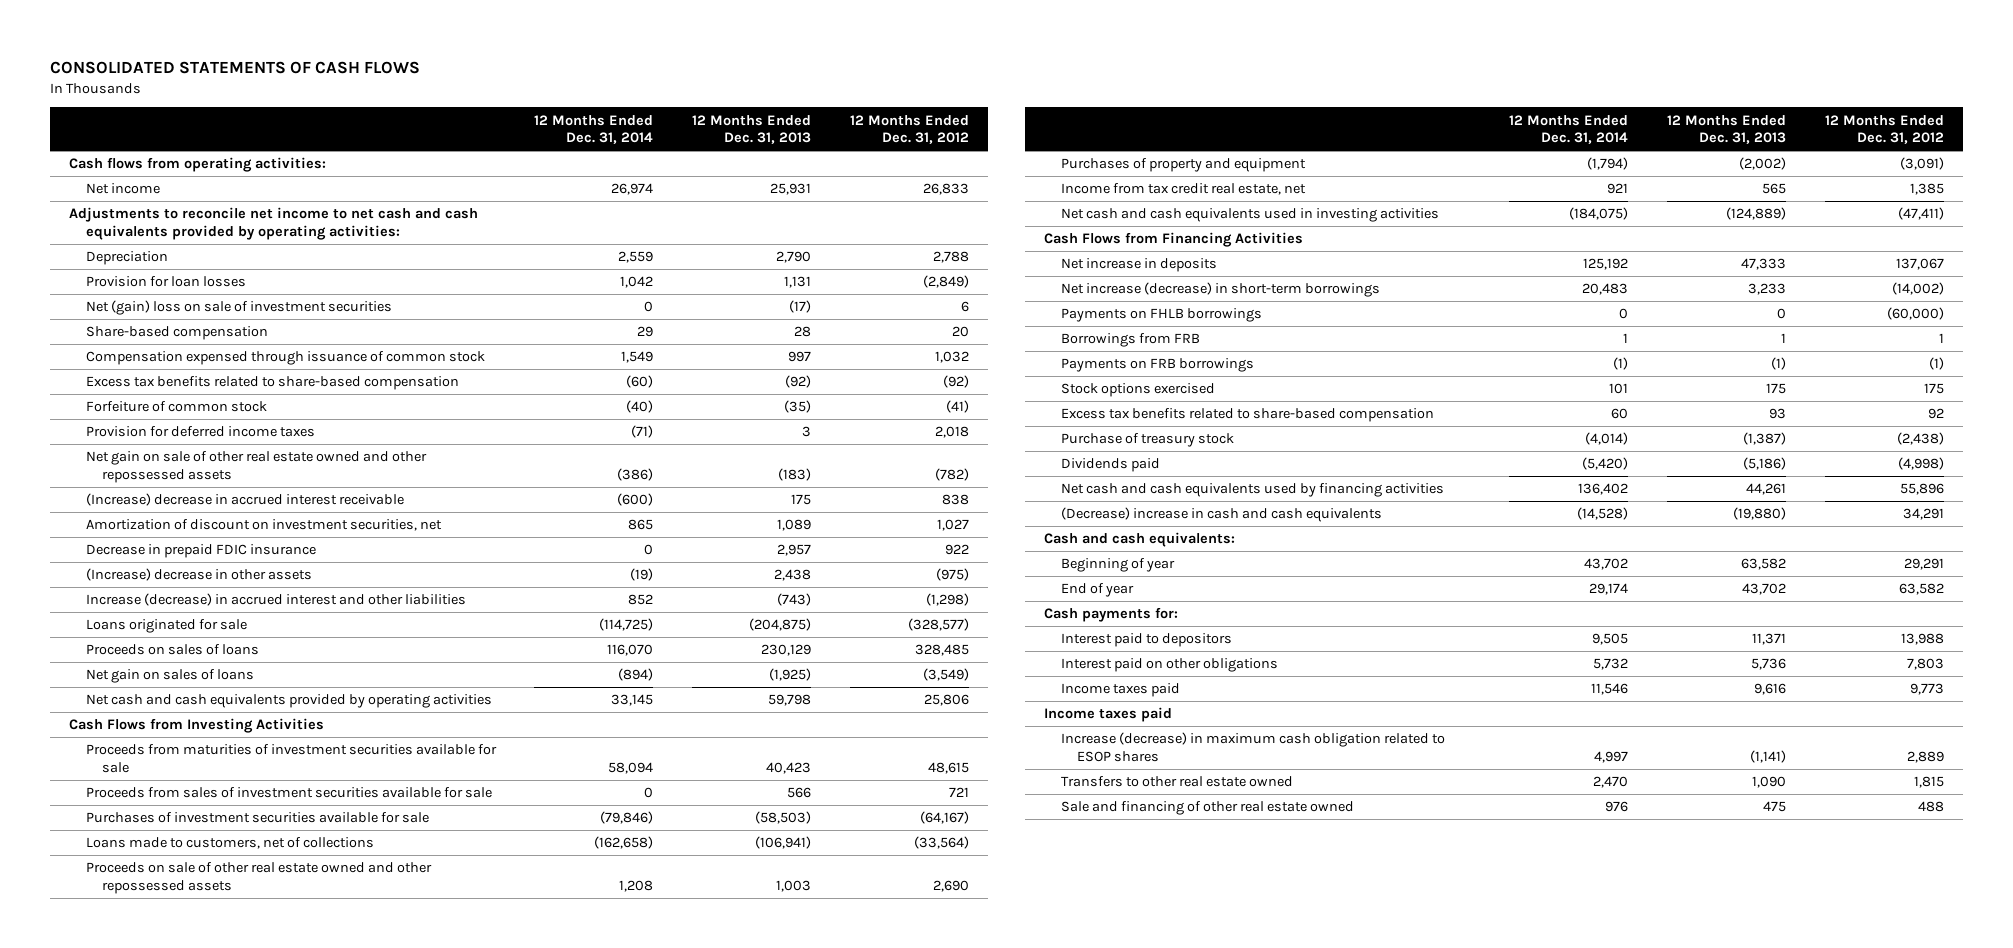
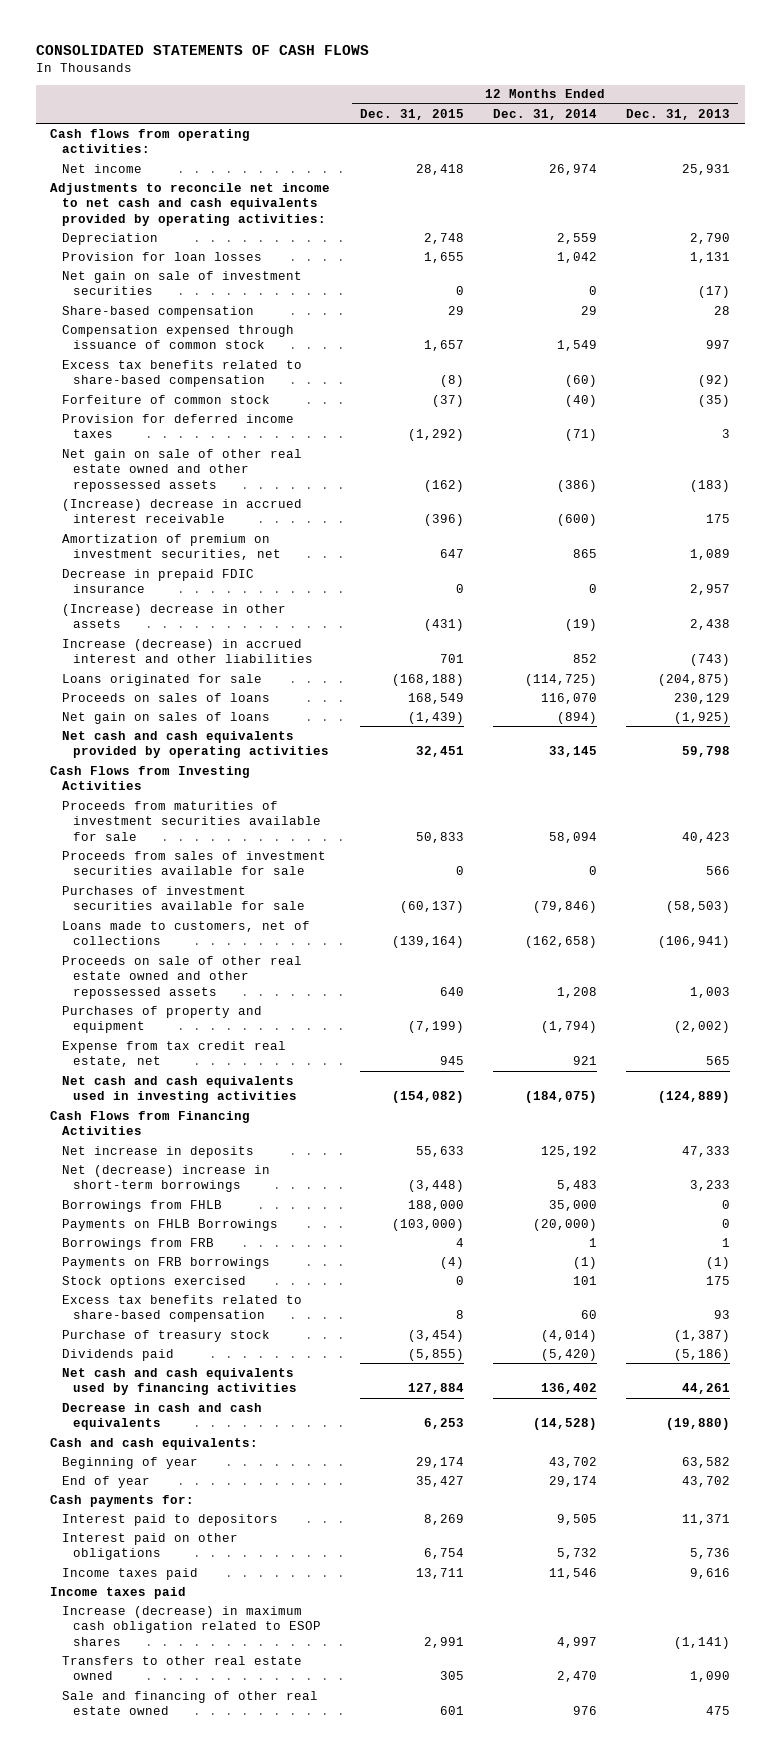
[849,114,969,145] 12 Months Ended Dec. 31, 2012 -> none
none -> [359,108,464,120] Dec. 31, 2015
[85,300,392,316] Net (gain) loss on sale of investment securities -> [61,270,302,296] Net gain on sale of investment securities
[85,519,442,532] Amortization of discount on investment securities, net -> [61,533,282,561] Amortization of premium on investment securities, net
[1060,183,1306,196] Income from tax credit real estate, net -> [61,1040,286,1068] Expense from tax credit real estate, net
[1060,282,1380,298] Net increase (decrease) in short-term borrowings -> [61,1164,270,1193] Net (decrease) increase in short-term borrowings
[1582,283,1629,296] 20,483 -> [556,1180,597,1192] 5,483
none -> [61,1199,222,1212] Borrowings from FHLB
[1060,308,1262,323] Payments on FHLB borrowings -> [61,1218,278,1231] Payments on FHLB Borrowings
[1619,308,1629,320] 0 -> [532,1218,597,1231] (20,000)
[1060,507,1382,523] (Decrease) increase in cash and cash equivalents -> [61,1402,262,1431] Decrease in cash and cash equivalents

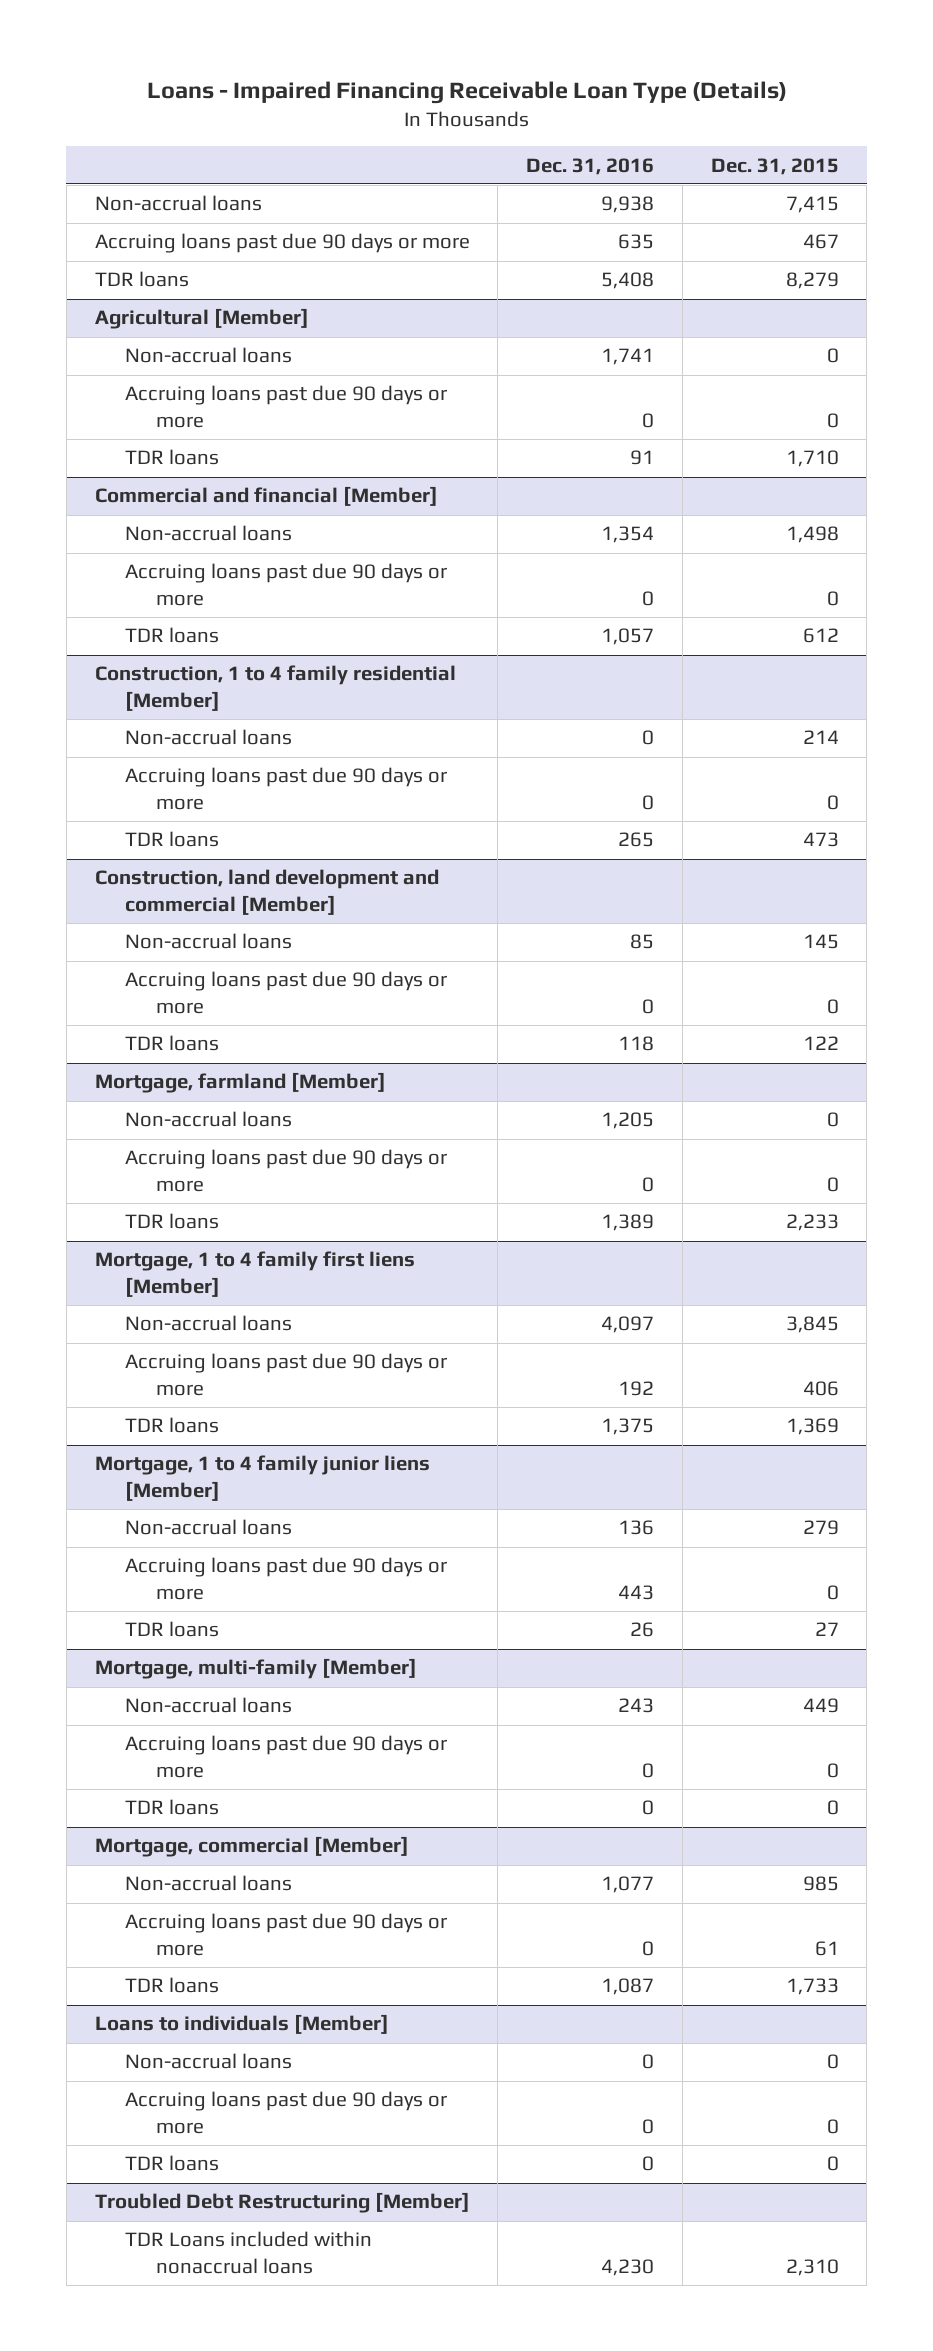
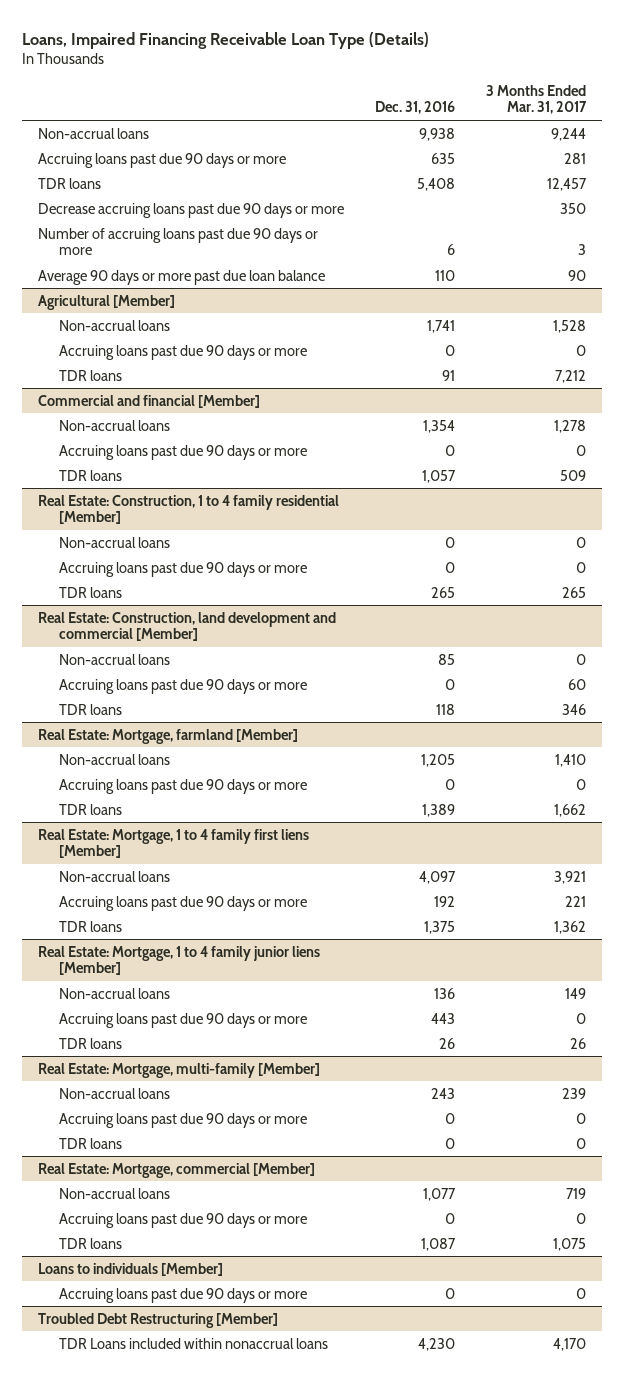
[146,81,787,105] Loans - Impaired Financing Receivable Loan Type (Details) -> [22,31,430,49] Loans, Impaired Financing Receivable Loan Type (Details)
[710,157,839,175] Dec. 31, 2015 -> none
none -> [486,84,588,115] 3 Months Ended Mar. 31, 2017
none -> [37,202,344,218] Decrease accruing loans past due 90 days or more
none -> [37,227,318,256] Number of accruing loans past due 90 days or more
none -> [37,269,325,285] Average 90 days or more past due loan balance
[94,665,456,711] Construction, 1 to 4 family residential [Member] -> [37,494,339,525] Real Estate: Construction, 1 to 4 family residential [Member]
[94,869,439,915] Construction, land development and commercial [Member] -> [37,611,336,642] Real Estate: Construction, land development and commercial [Member]
[94,1072,386,1094] Mortgage, farmland [Member] -> [37,728,298,744] Real Estate: Mortgage, farmland [Member]
[94,1251,415,1297] Mortgage, 1 to 4 family first liens [Member] -> [37,828,309,859] Real Estate: Mortgage, 1 to 4 family first liens [Member]
[94,1455,430,1501] Mortgage, 1 to 4 family junior liens [Member] -> [37,945,320,976] Real Estate: Mortgage, 1 to 4 family junior liens [Member]
[94,1658,417,1680] Mortgage, multi-family [Member] -> [37,1062,320,1078] Real Estate: Mortgage, multi-family [Member]
[94,1836,409,1858] Mortgage, commercial [Member] -> [37,1162,315,1178] Real Estate: Mortgage, commercial [Member]
[125,2053,293,2070] Non-accrual loans -> none
[125,2155,220,2172] TDR loans -> none

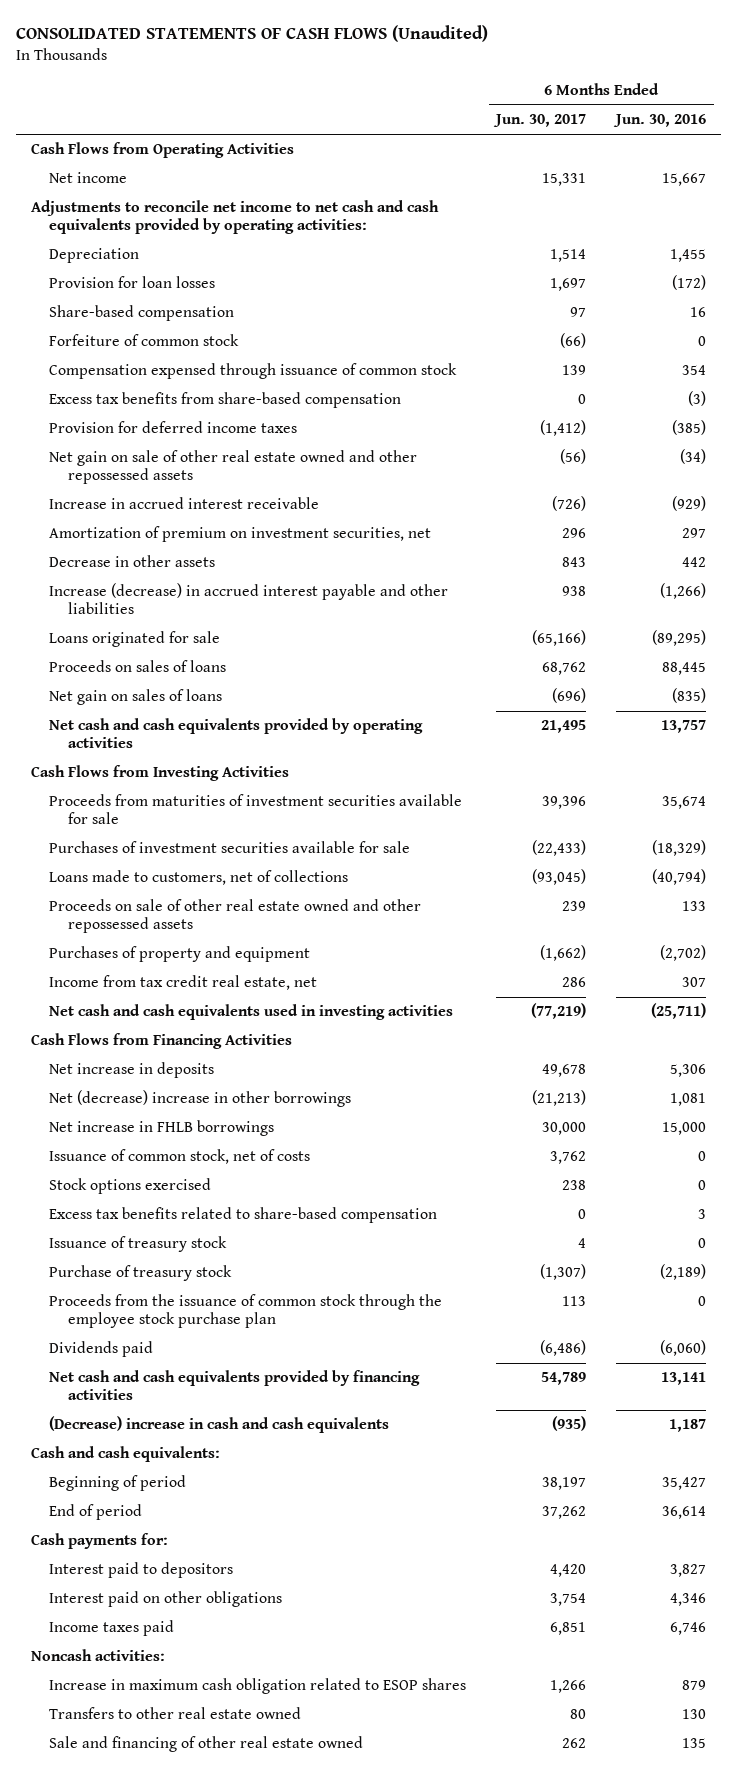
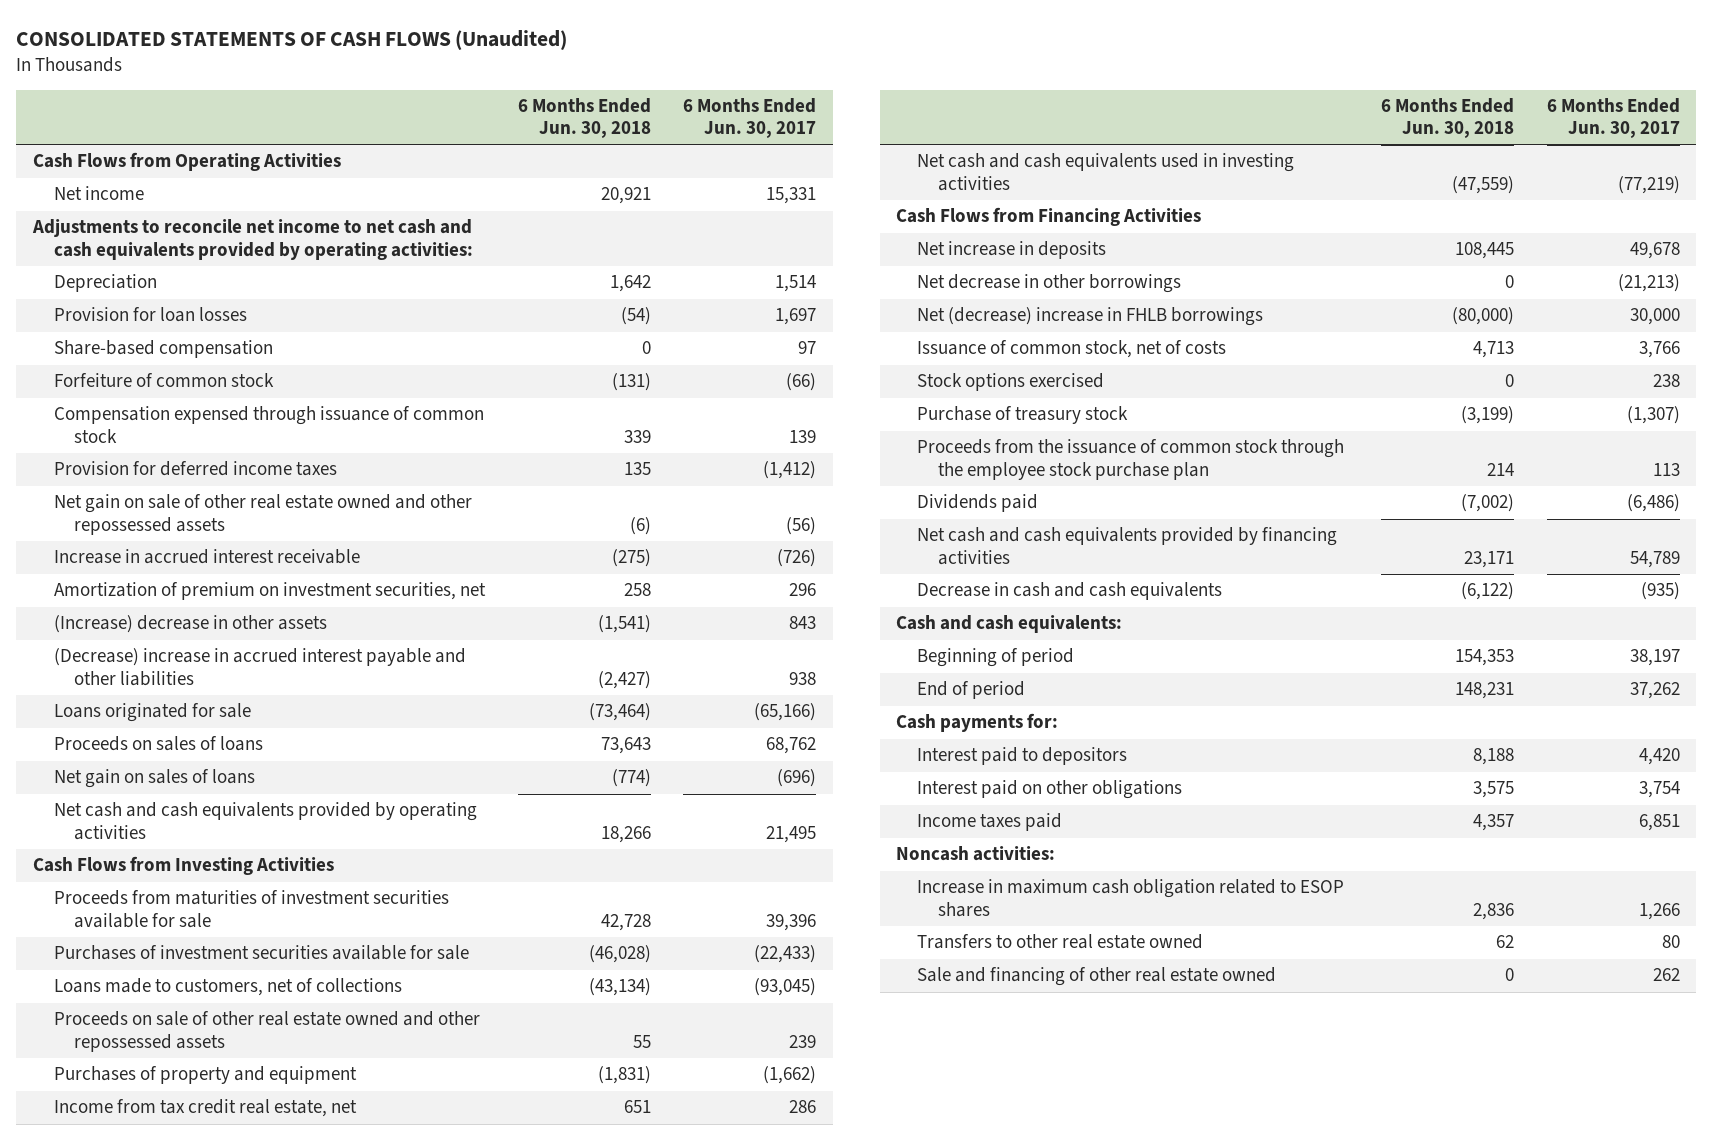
[613,114,707,128] Jun. 30, 2016 -> none
none -> [517,98,651,139] 6 Months Ended Jun. 30, 2018
[49,392,402,409] Excess tax benefits from share-based compensation -> none
[49,555,216,568] Decrease in other assets -> [53,615,327,634] (Increase) decrease in other assets
[49,583,449,615] Increase (decrease) in accrued interest payable and other liabilities -> [53,648,466,686] (Decrease) increase in accrued interest payable and other liabilities
[49,1090,352,1108] Net (decrease) increase in other borrowings -> [916,274,1181,294] Net decrease in other borrowings
[49,1120,275,1137] Net increase in FHLB borrowings -> [916,307,1263,327] Net (decrease) increase in FHLB borrowings
[550,1151,587,1165] 3,762 -> [1638,341,1680,359] 3,766
[49,1207,438,1224] Excess tax benefits related to share-based compensation -> none
[49,1236,228,1253] Issuance of treasury stock -> none
[49,1416,390,1434] (Decrease) increase in cash and cash equivalents -> [916,582,1222,601] Decrease in cash and cash equivalents

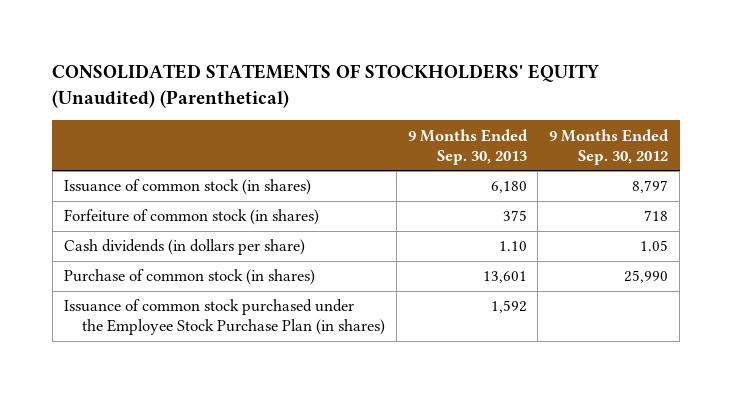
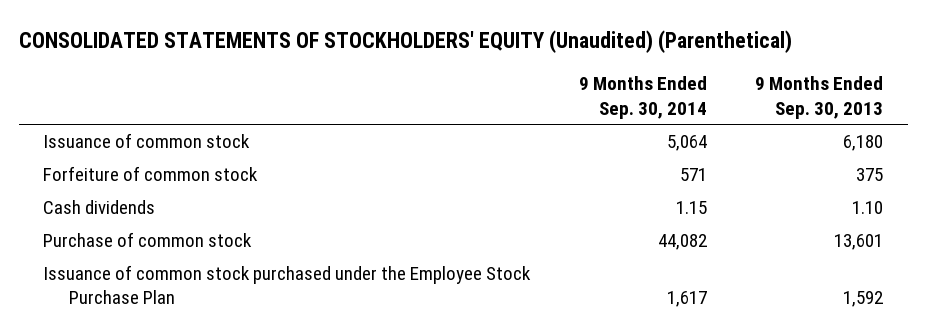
[549,128,670,165] 9 Months Ended Sep. 30, 2012 -> none
none -> [578,76,707,119] 9 Months Ended Sep. 30, 2014
[63,179,311,196] Issuance of common stock (in shares) -> [43,133,251,149] Issuance of common stock
[63,209,319,226] Forfeiture of common stock (in shares) -> [43,166,259,182] Forfeiture of common stock
[63,239,305,256] Cash dividends (in dollars per share) -> [43,200,156,215] Cash dividends
[63,269,315,286] Purchase of common stock (in shares) -> [43,232,253,248] Purchase of common stock
[63,299,385,336] Issuance of common stock purchased under the Employee Stock Purchase Plan (in shares) -> [43,265,532,305] Issuance of common stock purchased under the Employee Stock Purchase Plan

